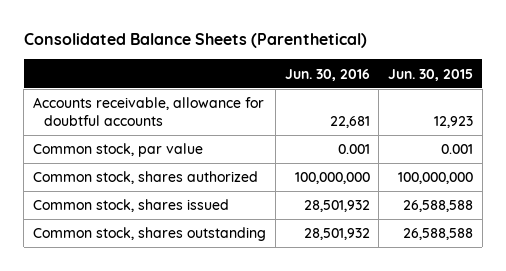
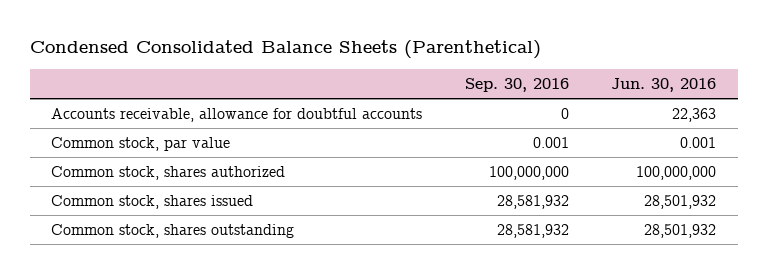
[23,33,367,49] Consolidated Balance Sheets (Parenthetical) -> [29,40,541,60] Condensed Consolidated Balance Sheets (Parenthetical)
[388,68,474,81] Jun. 30, 2015 -> none
none -> [464,77,569,92] Sep. 30, 2016
[329,115,370,128] 22,681 -> [672,108,717,123] 22,363

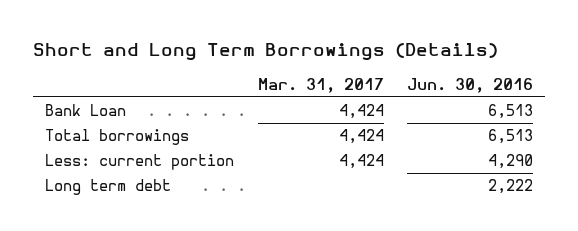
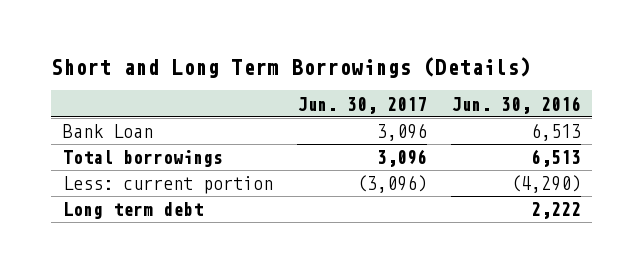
[257,77,384,93] Mar. 31, 2017 -> none
none -> [296,96,427,114] Jun. 30, 2017
[488,154,534,170] 4,290 -> [510,175,581,194] (4,290)

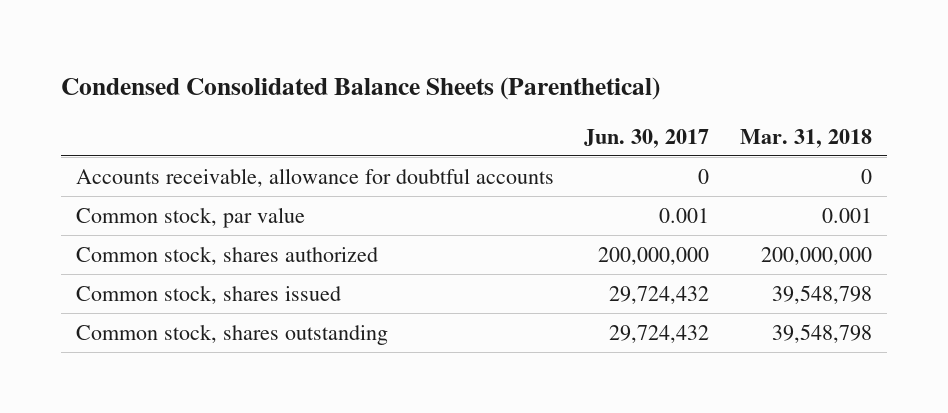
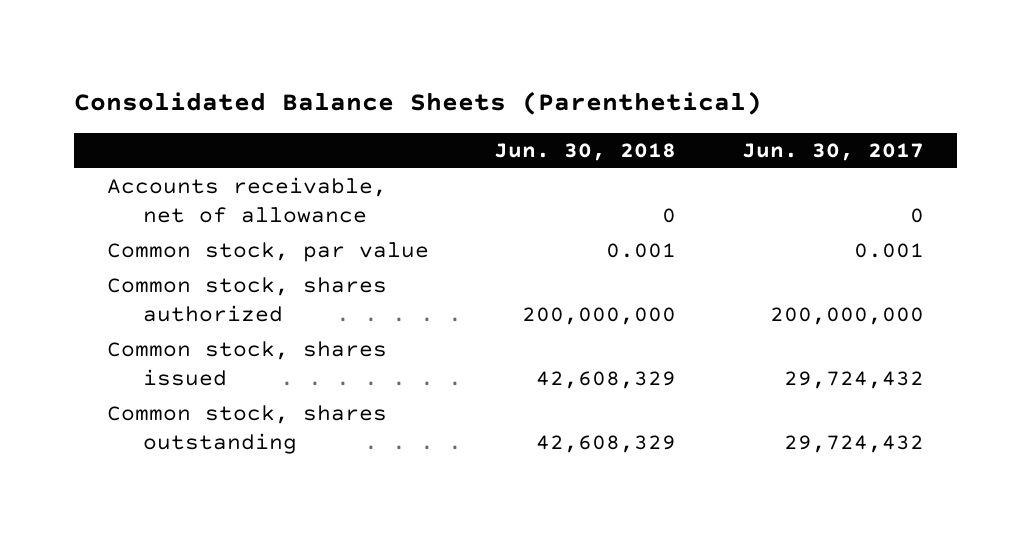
[60,77,660,101] Condensed Consolidated Balance Sheets (Parenthetical) -> [74,90,763,115] Consolidated Balance Sheets (Parenthetical)
[739,128,872,148] Mar. 31, 2018 -> none
none -> [494,143,677,162] Jun. 30, 2018
[76,167,555,187] Accounts receivable, allowance for doubtful accounts -> [106,177,387,224] Accounts receivable, net of allowance

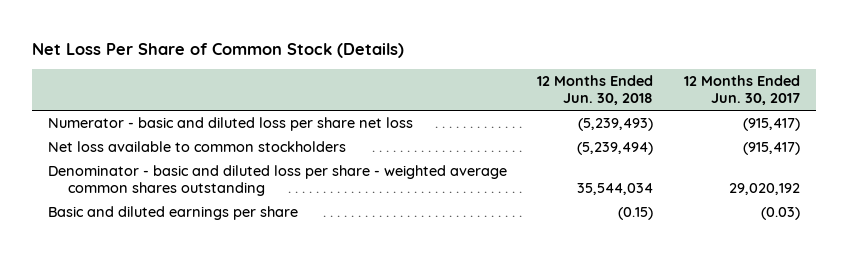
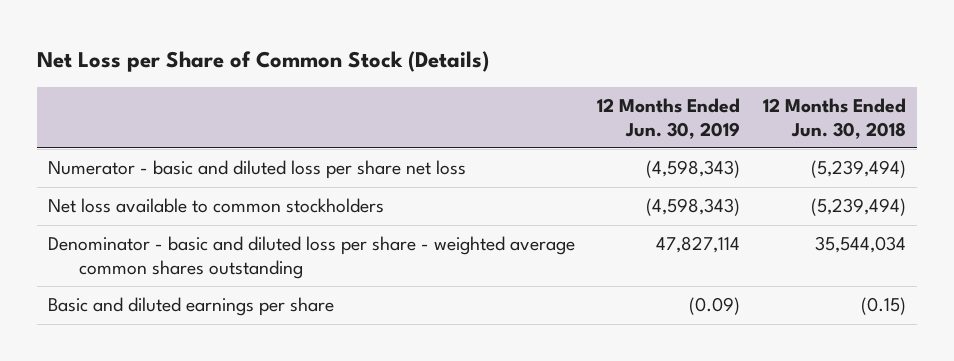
[32,42,405,58] Net Loss Per Share of Common Stock (Details) -> [36,51,489,73] Net Loss per Share of Common Stock (Details)
[684,75,801,106] 12 Months Ended Jun. 30, 2017 -> none
none -> [597,97,741,139] 12 Months Ended Jun. 30, 2019
[578,118,654,132] (5,239,493) -> [810,160,906,179] (5,239,494)

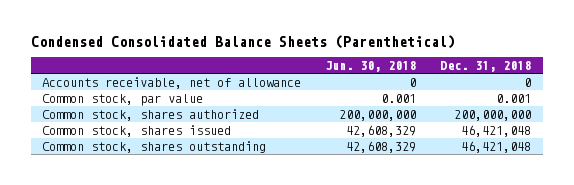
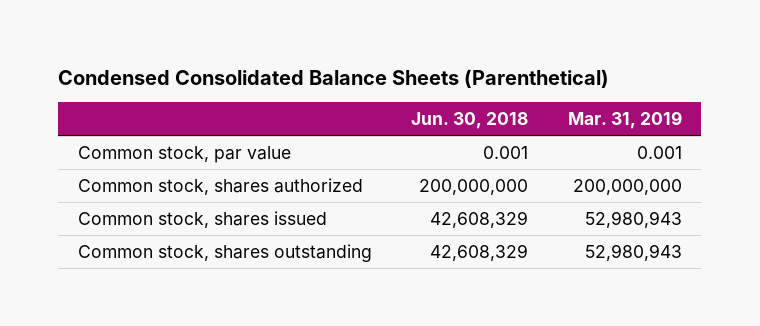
[440,60,532,72] Dec. 31, 2018 -> none
none -> [567,111,682,130] Mar. 31, 2019
[42,76,302,89] Accounts receivable, net of allowance -> none

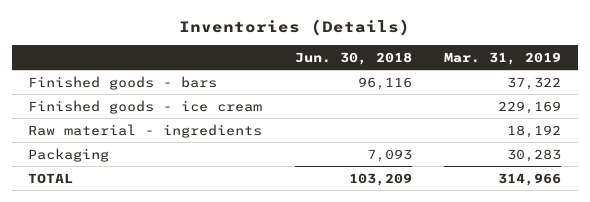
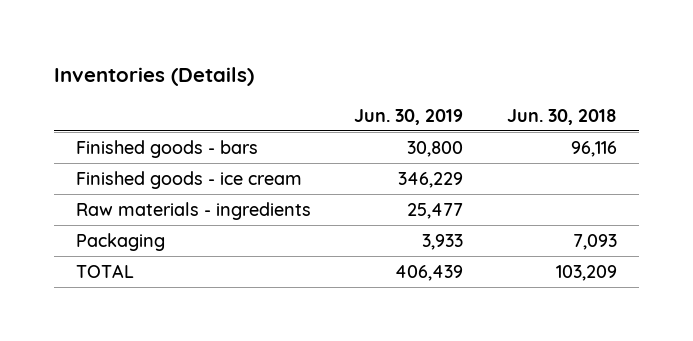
[444,51,562,65] Mar. 31, 2019 -> none
none -> [354,108,464,125] Jun. 30, 2019
[28,123,263,138] Raw material - ingredients -> [75,201,311,220] Raw materials - ingredients

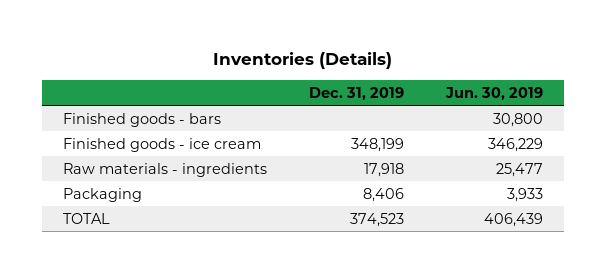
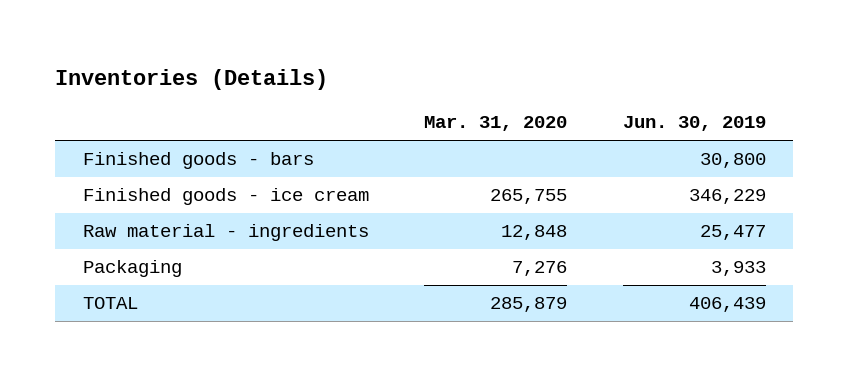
[309,86,405,100] Dec. 31, 2019 -> none
none -> [424,116,568,132] Mar. 31, 2020
[63,162,268,177] Raw materials - ingredients -> [82,224,369,242] Raw material - ingredients

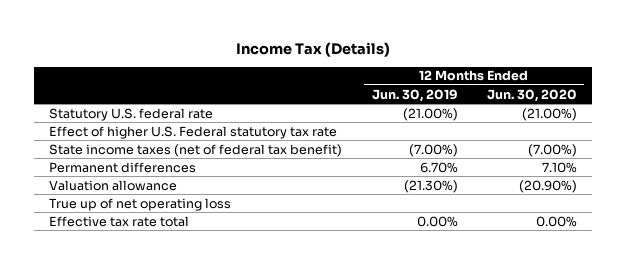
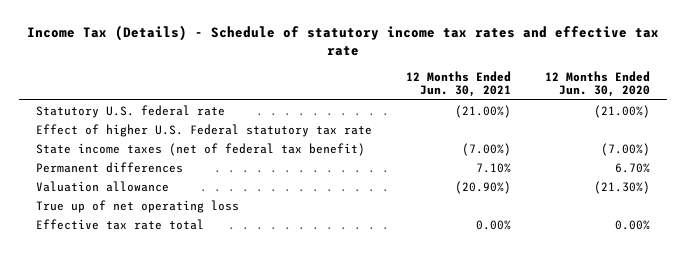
[236,42,391,58] Income Tax (Details) -> [26,24,659,57] Income Tax (Details) - Schedule of statutory income tax rates and effective tax rate
[371,88,458,102] Jun. 30, 2019 -> none
none -> [405,70,511,98] 12 Months Ended Jun. 30, 2021
[541,161,577,173] 7.10% -> [615,162,651,173] 6.70%
[518,179,577,193] (20.90%) -> [594,180,651,194] (21.30%)

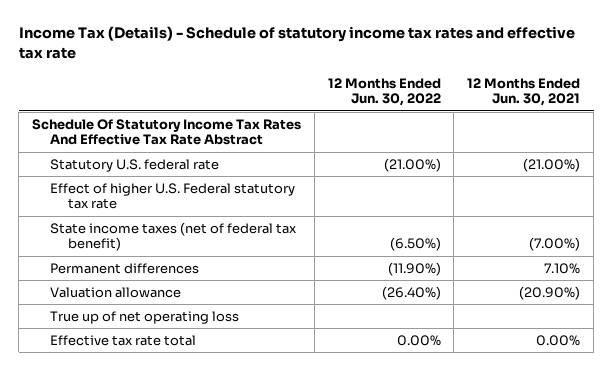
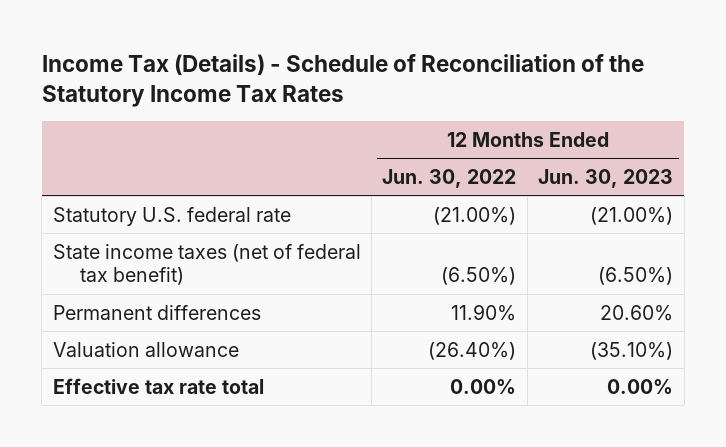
[18,26,575,60] Income Tax (Details) - Schedule of statutory income tax rates and effective tax rate -> [41,53,644,107] Income Tax (Details) - Schedule of Reconciliation of the Statutory Income Tax Rates
[467,78,581,107] 12 Months Ended Jun. 30, 2021 -> none
none -> [538,168,674,188] Jun. 30, 2023
[31,118,301,146] Schedule Of Statutory Income Tax Rates And Effective Tax Rate Abstract -> none
[49,182,295,210] Effect of higher U.S. Federal statutory tax rate -> none
[387,261,441,276] (11.90%) -> [451,303,517,321] 11.90%
[49,310,239,324] True up of net operating loss -> none

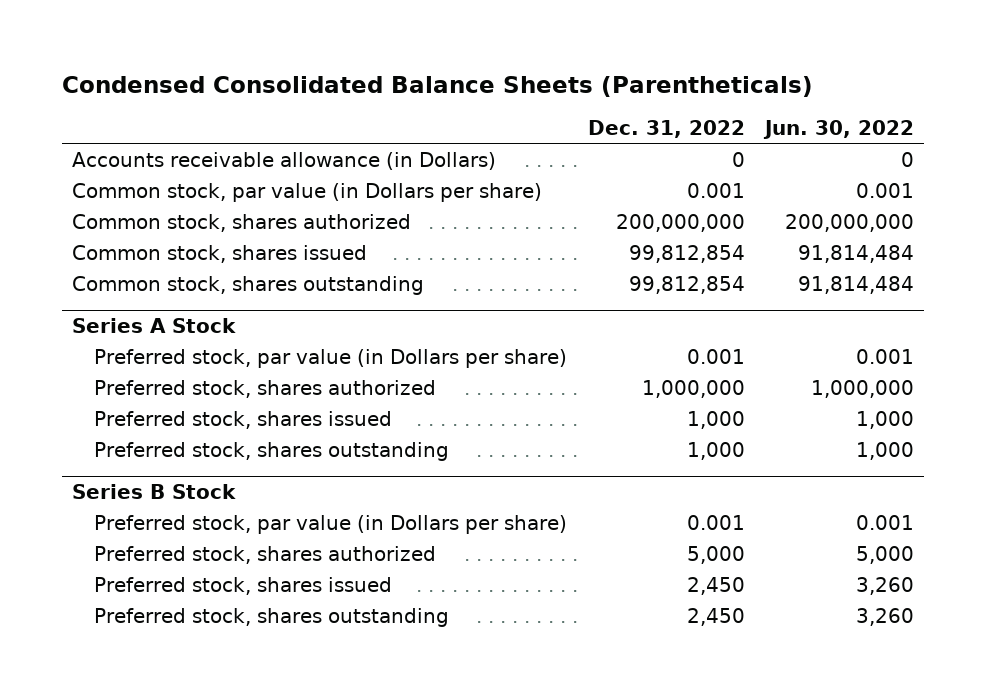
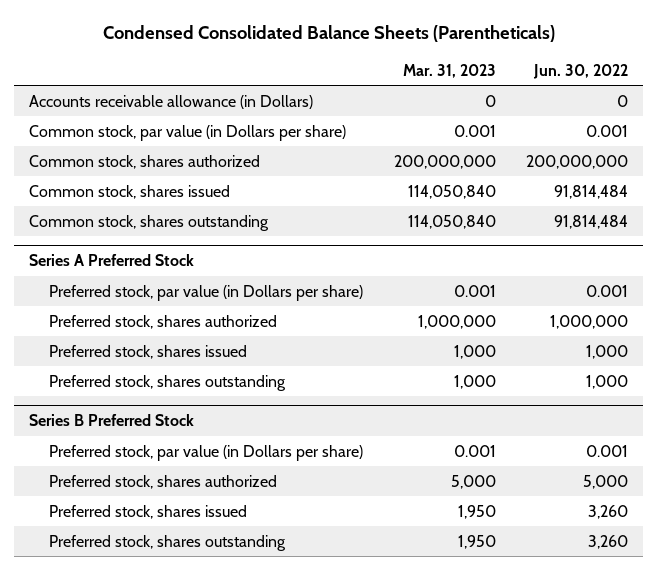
[587,120,745,139] Dec. 31, 2022 -> none
none -> [402,63,496,78] Mar. 31, 2023
[72,318,237,334] Series A Stock -> [29,254,195,267] Series A Preferred Stock
[72,484,237,500] Series B Stock -> [29,414,195,427] Series B Preferred Stock

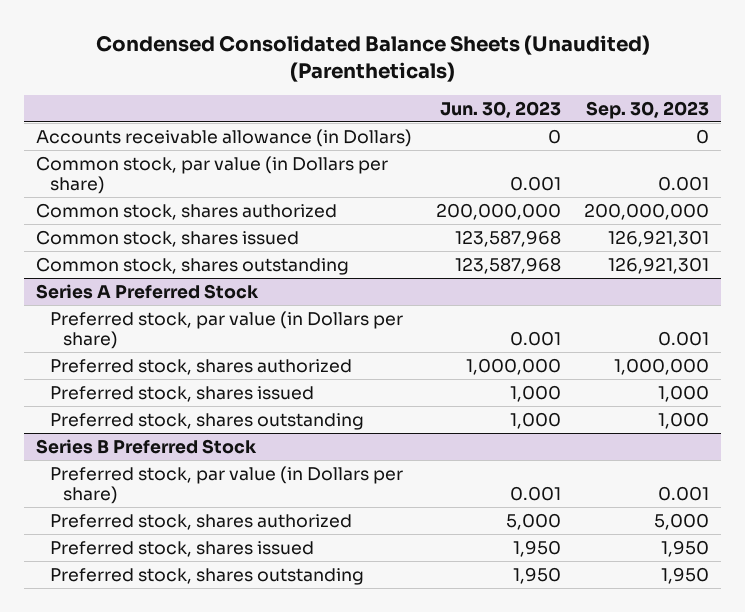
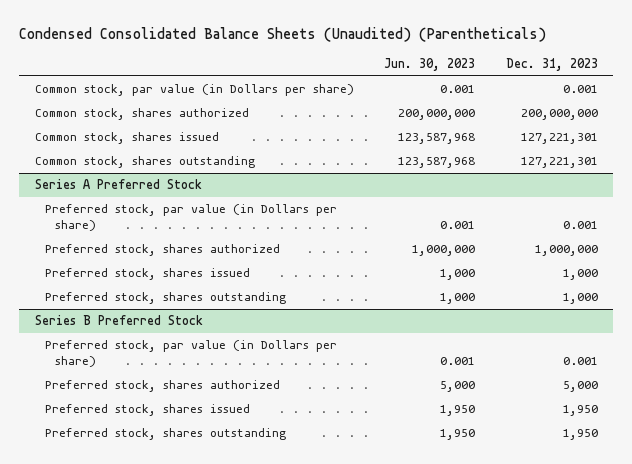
[586,100,710,119] Sep. 30, 2023 -> none
none -> [505,58,598,72] Dec. 31, 2023
[36,128,413,147] Accounts receivable allowance (in Dollars) -> none

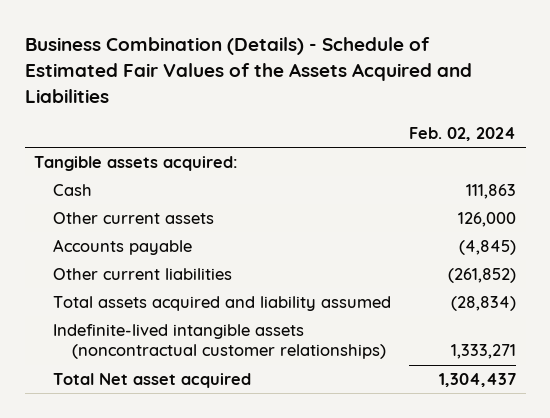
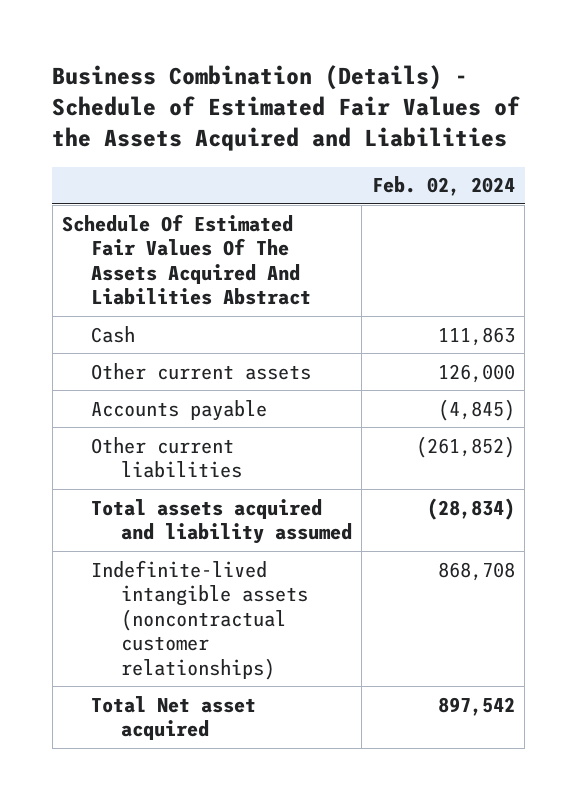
[34,155,239,171] Tangible assets acquired: -> none
none -> [62,213,312,306] Schedule Of Estimated Fair Values Of The Assets Acquired And Liabilities Abstract
[451,344,517,360] 1,333,271 -> [437,561,515,581] 868,708
[439,372,517,387] 1,304,437 -> [437,696,515,716] 897,542

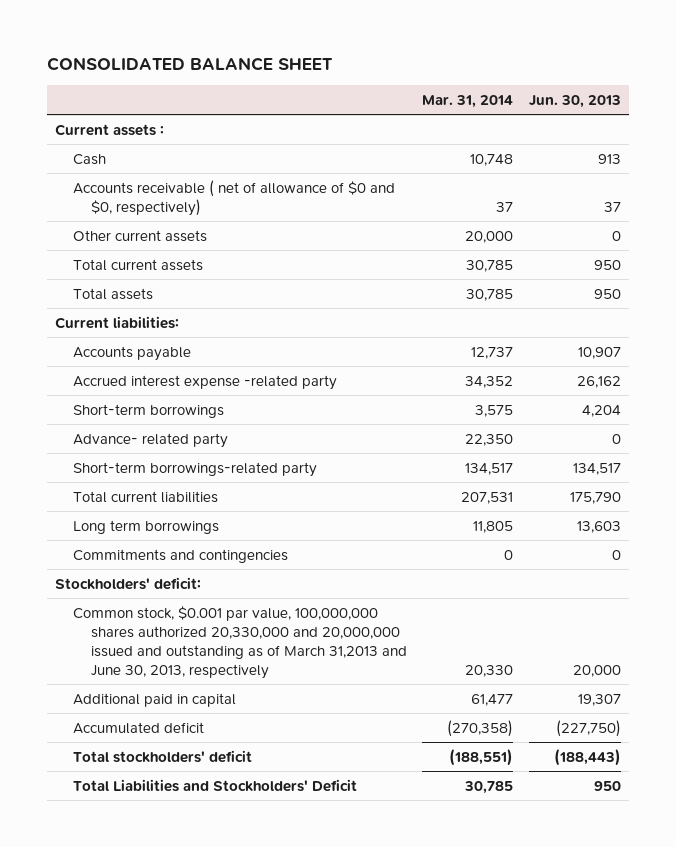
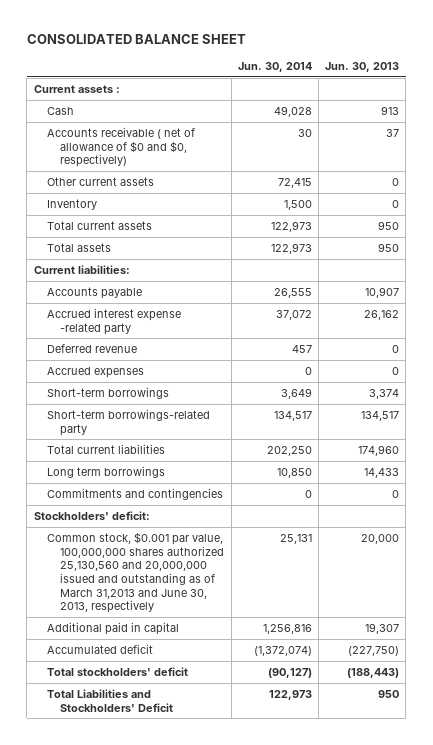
[422,94,514,108] Mar. 31, 2014 -> none
none -> [237,62,312,73] Jun. 30, 2014
none -> [46,198,97,210] Inventory
[72,432,228,448] Advance- related party -> none
none -> [46,343,137,353] Deferred revenue
none -> [46,366,144,378] Accrued expenses
[582,404,622,417] 4,204 -> [369,388,400,399] 3,374
[570,491,622,504] 175,790 -> [358,444,400,456] 174,960
[577,520,622,533] 13,603 -> [364,467,400,478] 14,433
[72,605,407,680] Common stock, $0.001 par value, 100,000,000 shares authorized 20,330,000 and 20,000,000 issued and outstanding as of March 31,2013 and June 30, 2013, respectively -> [46,531,225,614] Common stock, $0.001 par value, 100,000,000 shares authorized 25,130,560 and 20,000,000 issued and outstanding as of March 31,2013 and June 30, 2013, respectively

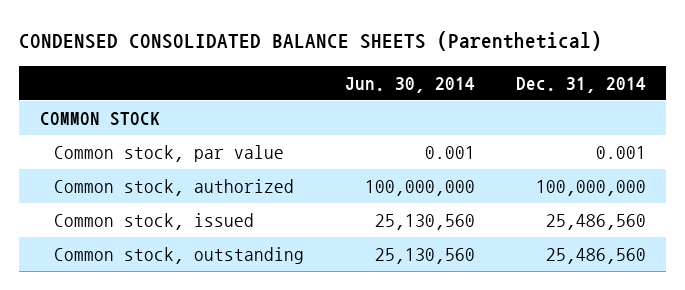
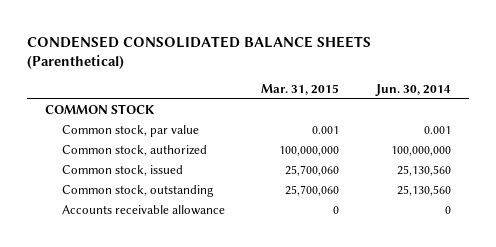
[515,76,646,93] Dec. 31, 2014 -> none
none -> [261,84,340,96] Mar. 31, 2015
none -> [61,205,225,216] Accounts receivable allowance

